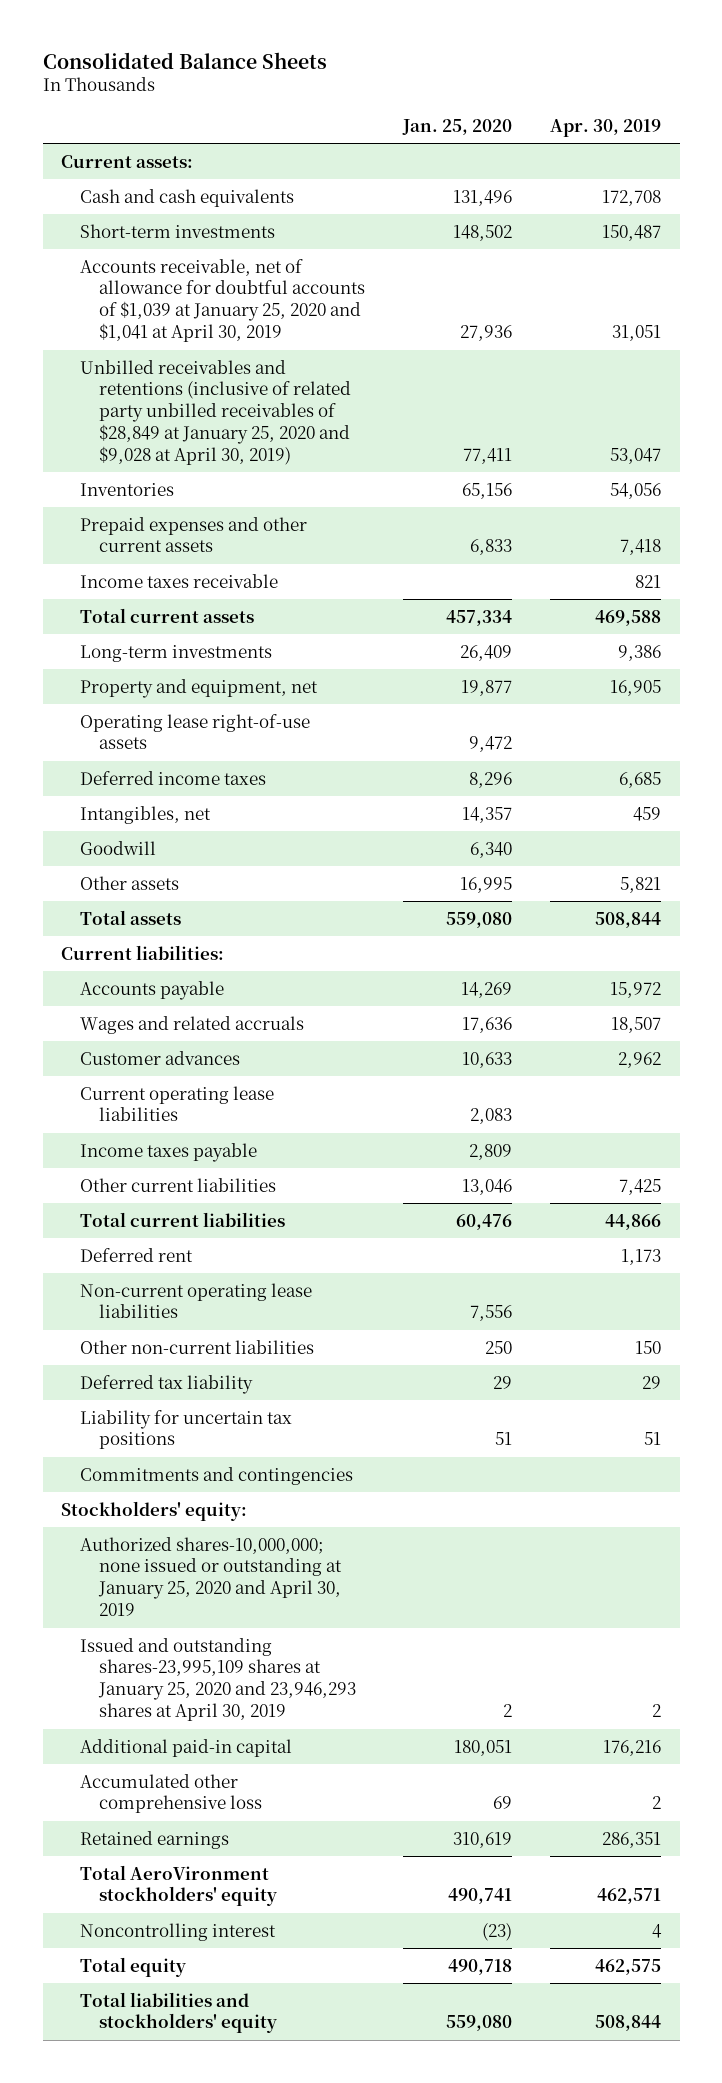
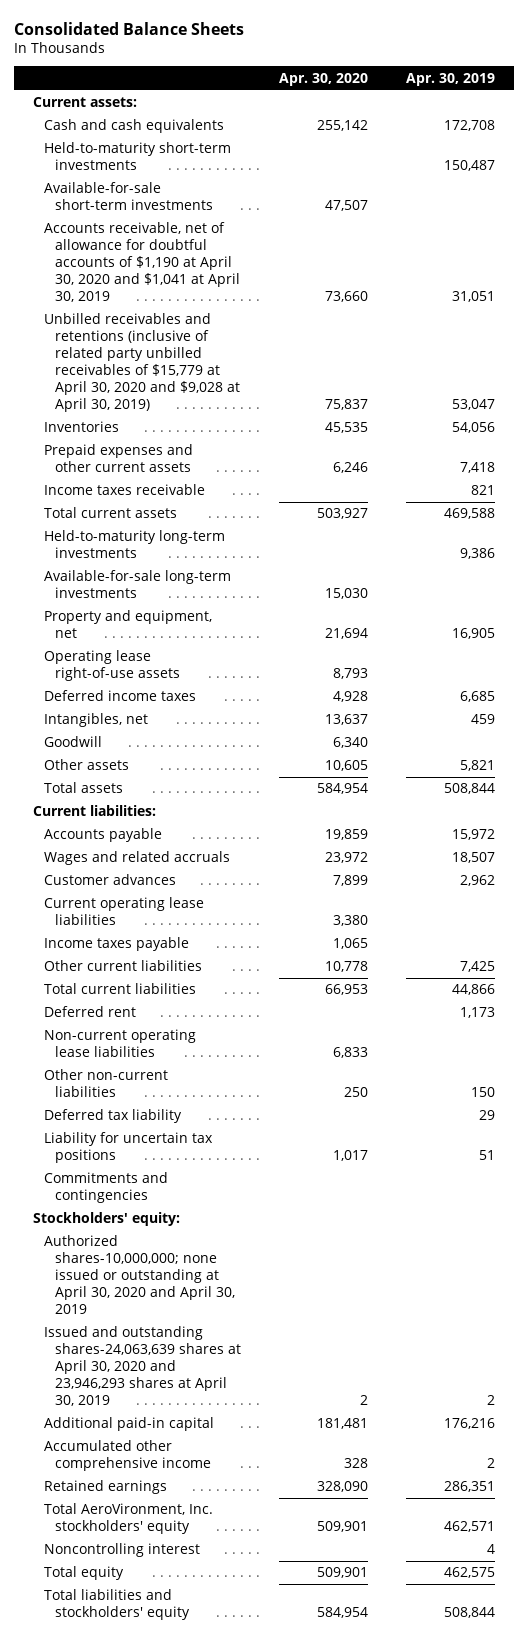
[401,118,512,135] Jan. 25, 2020 -> none
none -> [279,72,369,86] Apr. 30, 2020
[80,223,276,238] Short-term investments -> [43,142,231,171] Held-to-maturity short-term investments
none -> [43,182,213,211] Available-for-sale short-term investments
[80,258,366,343] Accounts receivable, net of allowance for doubtful accounts of $1,039 at January 25, 2020 and $1,041 at April 30, 2019 -> [43,222,240,303] Accounts receivable, net of allowance for doubtful accounts of $1,190 at April 30, 2020 and $1,041 at April 30, 2019
[80,359,352,465] Unbilled receivables and retentions (inclusive of related party unbilled receivables of $28,849 at January 25, 2020 and $9,028 at April 30, 2019) -> [43,313,240,413] Unbilled receivables and retentions (inclusive of related party unbilled receivables of $15,779 at April 30, 2020 and $9,028 at April 30, 2019)
[80,644,273,662] Long-term investments -> [43,530,225,559] Held-to-maturity long-term investments
none -> [43,570,231,599] Available-for-sale long-term investments
[80,1536,343,1617] Authorized shares-10,000,000; none issued or outstanding at January 25, 2020 and April 30, 2019 -> [43,1235,235,1315] Authorized shares-10,000,000; none issued or outstanding at April 30, 2020 and April 30, 2019
[80,1637,357,1722] Issued and outstanding shares-23,995,109 shares at January 25, 2020 and 23,946,293 shares at April 30, 2019 -> [43,1326,241,1407] Issued and outstanding shares-24,063,639 shares at April 30, 2020 and 23,946,293 shares at April 30, 2019
[80,1773,263,1814] Accumulated other comprehensive loss -> [43,1440,211,1472] Accumulated other comprehensive income
[80,1864,278,1907] Total AeroVironment stockholders' equity -> [43,1503,213,1535] Total AeroVironment, Inc. stockholders' equity

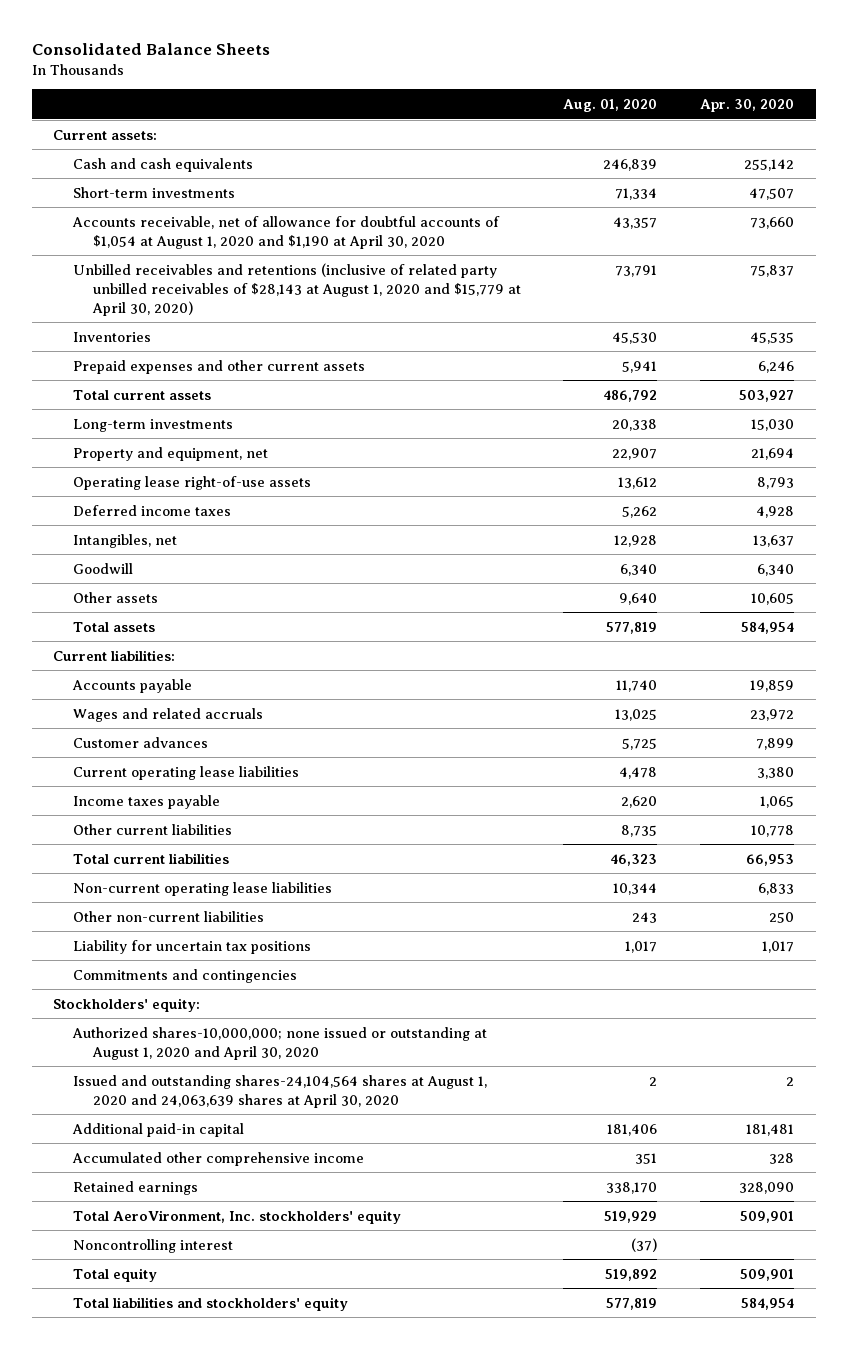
[406,72,496,86] Apr. 30, 2019 -> none
none -> [563,98,658,112] Aug. 01, 2020
[43,142,231,171] Held-to-maturity short-term investments -> none
[43,182,213,211] Available-for-sale short-term investments -> [72,186,235,198] Short-term investments
[43,222,240,303] Accounts receivable, net of allowance for doubtful accounts of $1,190 at April 30, 2020 and $1,041 at April 30, 2019 -> [71,215,500,249] Accounts receivable, net of allowance for doubtful accounts of $1,054 at August 1, 2020 and $1,190 at April 30, 2020
[43,313,240,413] Unbilled receivables and retentions (inclusive of related party unbilled receivables of $15,779 at April 30, 2020 and $9,028 at April 30, 2019) -> [72,262,521,316] Unbilled receivables and retentions (inclusive of related party unbilled receivables of $28,143 at August 1, 2020 and $15,779 at April 30, 2020)
[43,484,205,496] Income taxes receivable -> none
[43,530,225,559] Held-to-maturity long-term investments -> none
[43,570,231,599] Available-for-sale long-term investments -> [72,418,233,432] Long-term investments
[43,1006,136,1018] Deferred rent -> none
[43,1109,182,1124] Deferred tax liability -> none
[43,1235,235,1315] Authorized shares-10,000,000; none issued or outstanding at April 30, 2020 and April 30, 2019 -> [71,1026,487,1060] Authorized shares-10,000,000; none issued or outstanding at August 1, 2020 and April 30, 2020
[43,1326,241,1407] Issued and outstanding shares-24,063,639 shares at April 30, 2020 and 23,946,293 shares at April 30, 2019 -> [72,1074,487,1108] Issued and outstanding shares-24,104,564 shares at August 1, 2020 and 24,063,639 shares at April 30, 2020

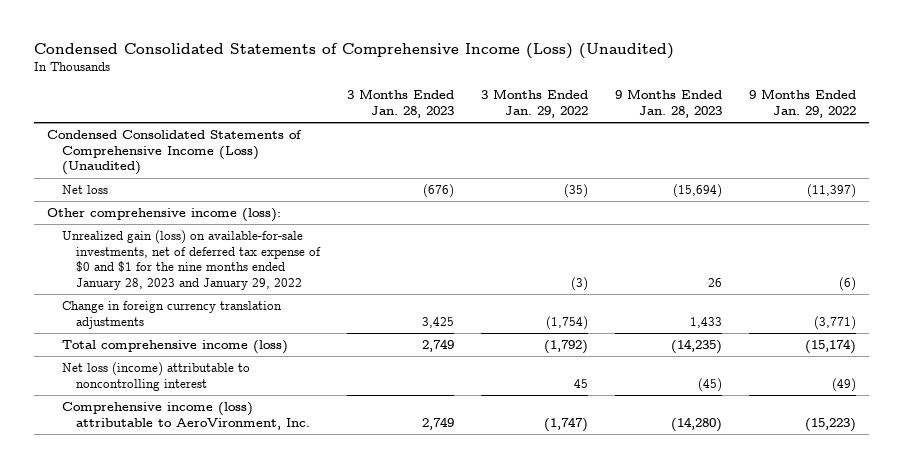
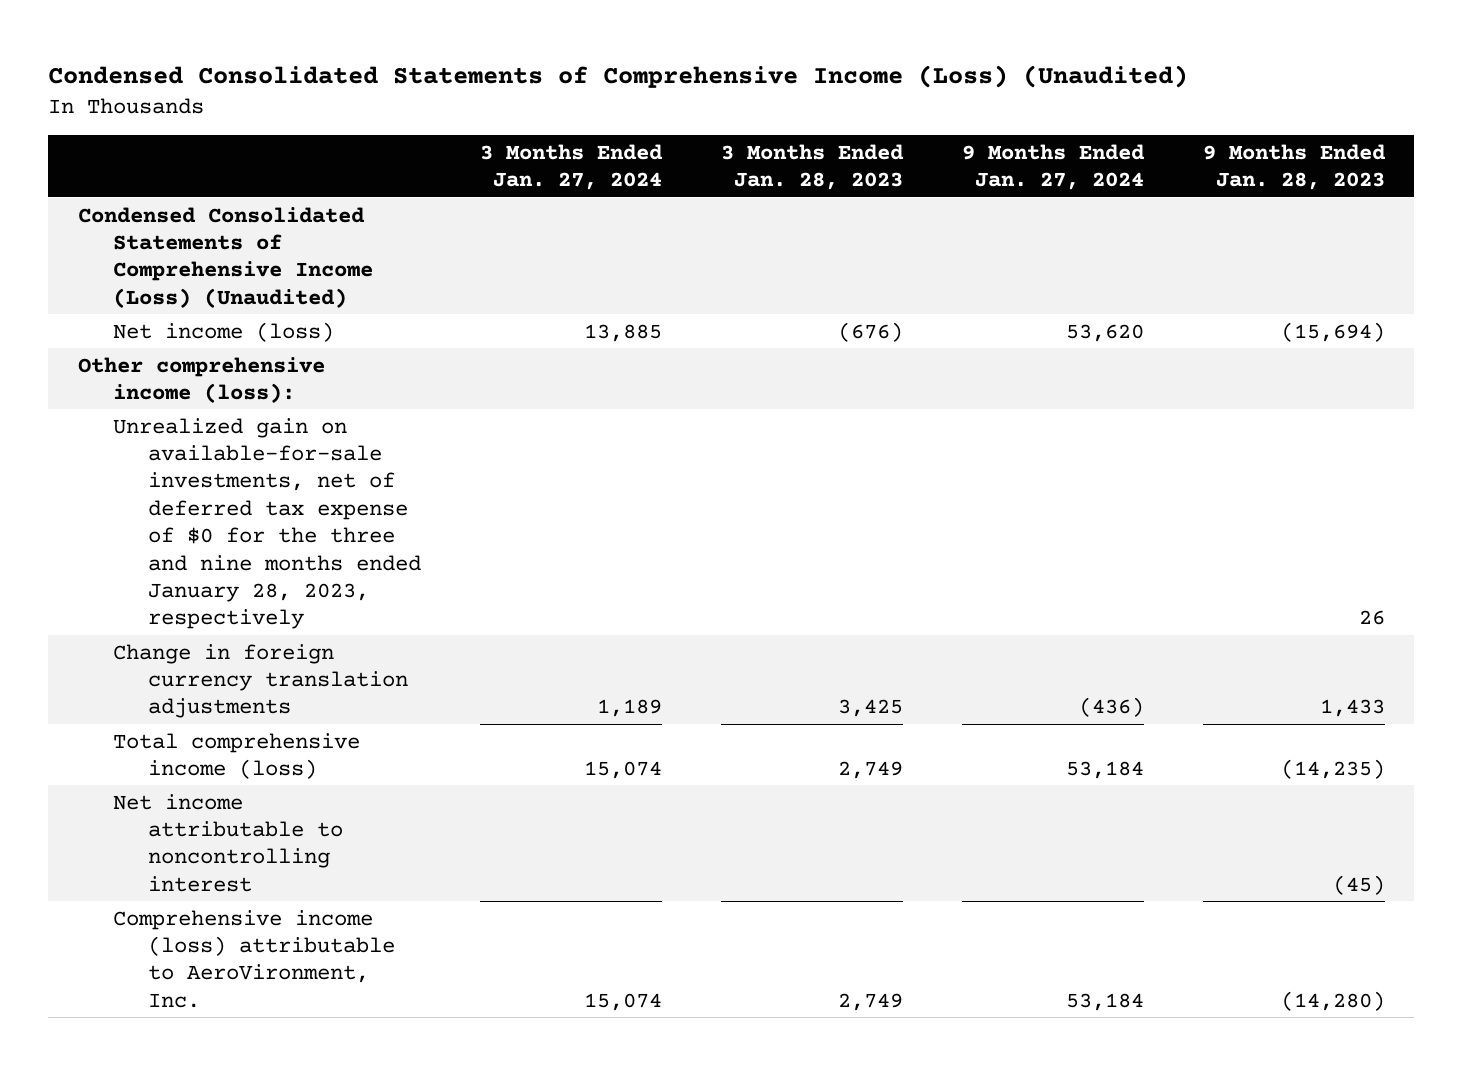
[481,89,589,118] 3 Months Ended Jan. 29, 2022 -> none
[748,89,856,118] 9 Months Ended Jan. 29, 2022 -> none
none -> [480,143,664,191] 3 Months Ended Jan. 27, 2024
none -> [961,143,1145,191] 9 Months Ended Jan. 27, 2024
[61,185,108,195] Net loss -> [112,321,334,342] Net income (loss)
[61,230,322,290] Unrealized gain (loss) on available-for-sale investments, net of deferred tax expense of $0 and $1 for the nine months ended January 28, 2023 and January 29, 2022 -> [112,417,422,630] Unrealized gain on available-for-sale investments, net of deferred tax expense of $0 for the three and nine months ended January 28, 2023, respectively
[61,362,250,391] Net loss (income) attributable to noncontrolling interest -> [112,793,344,892] Net income attributable to noncontrolling interest

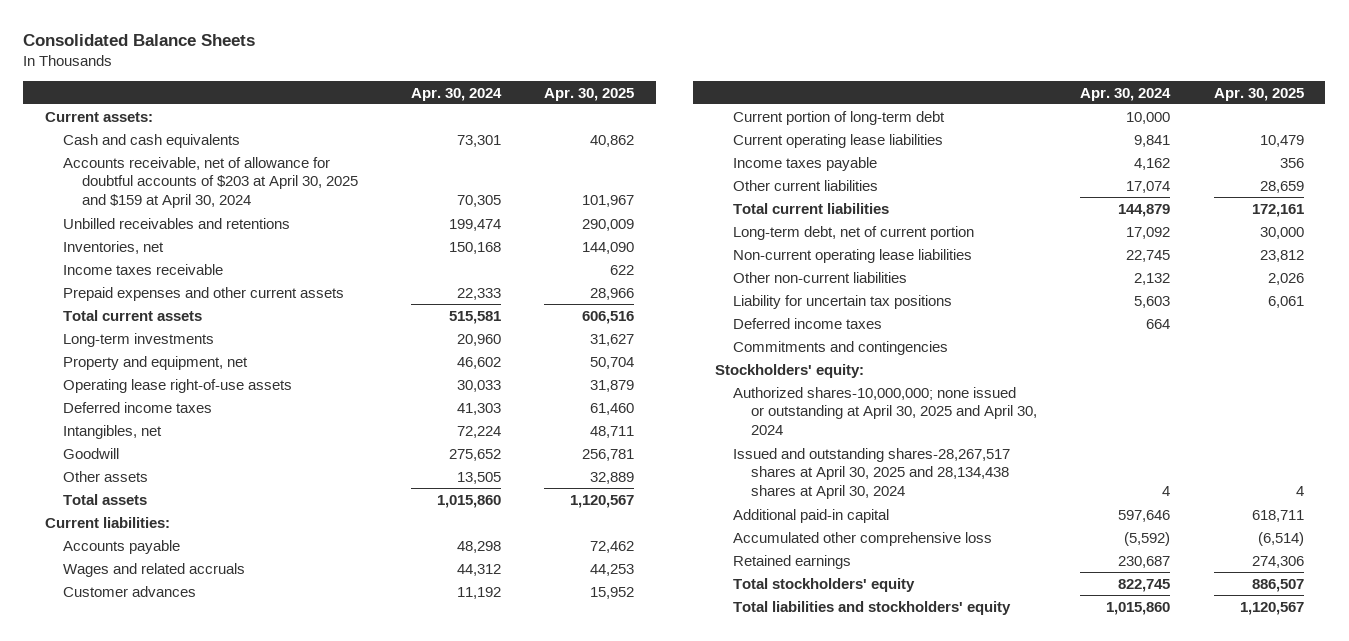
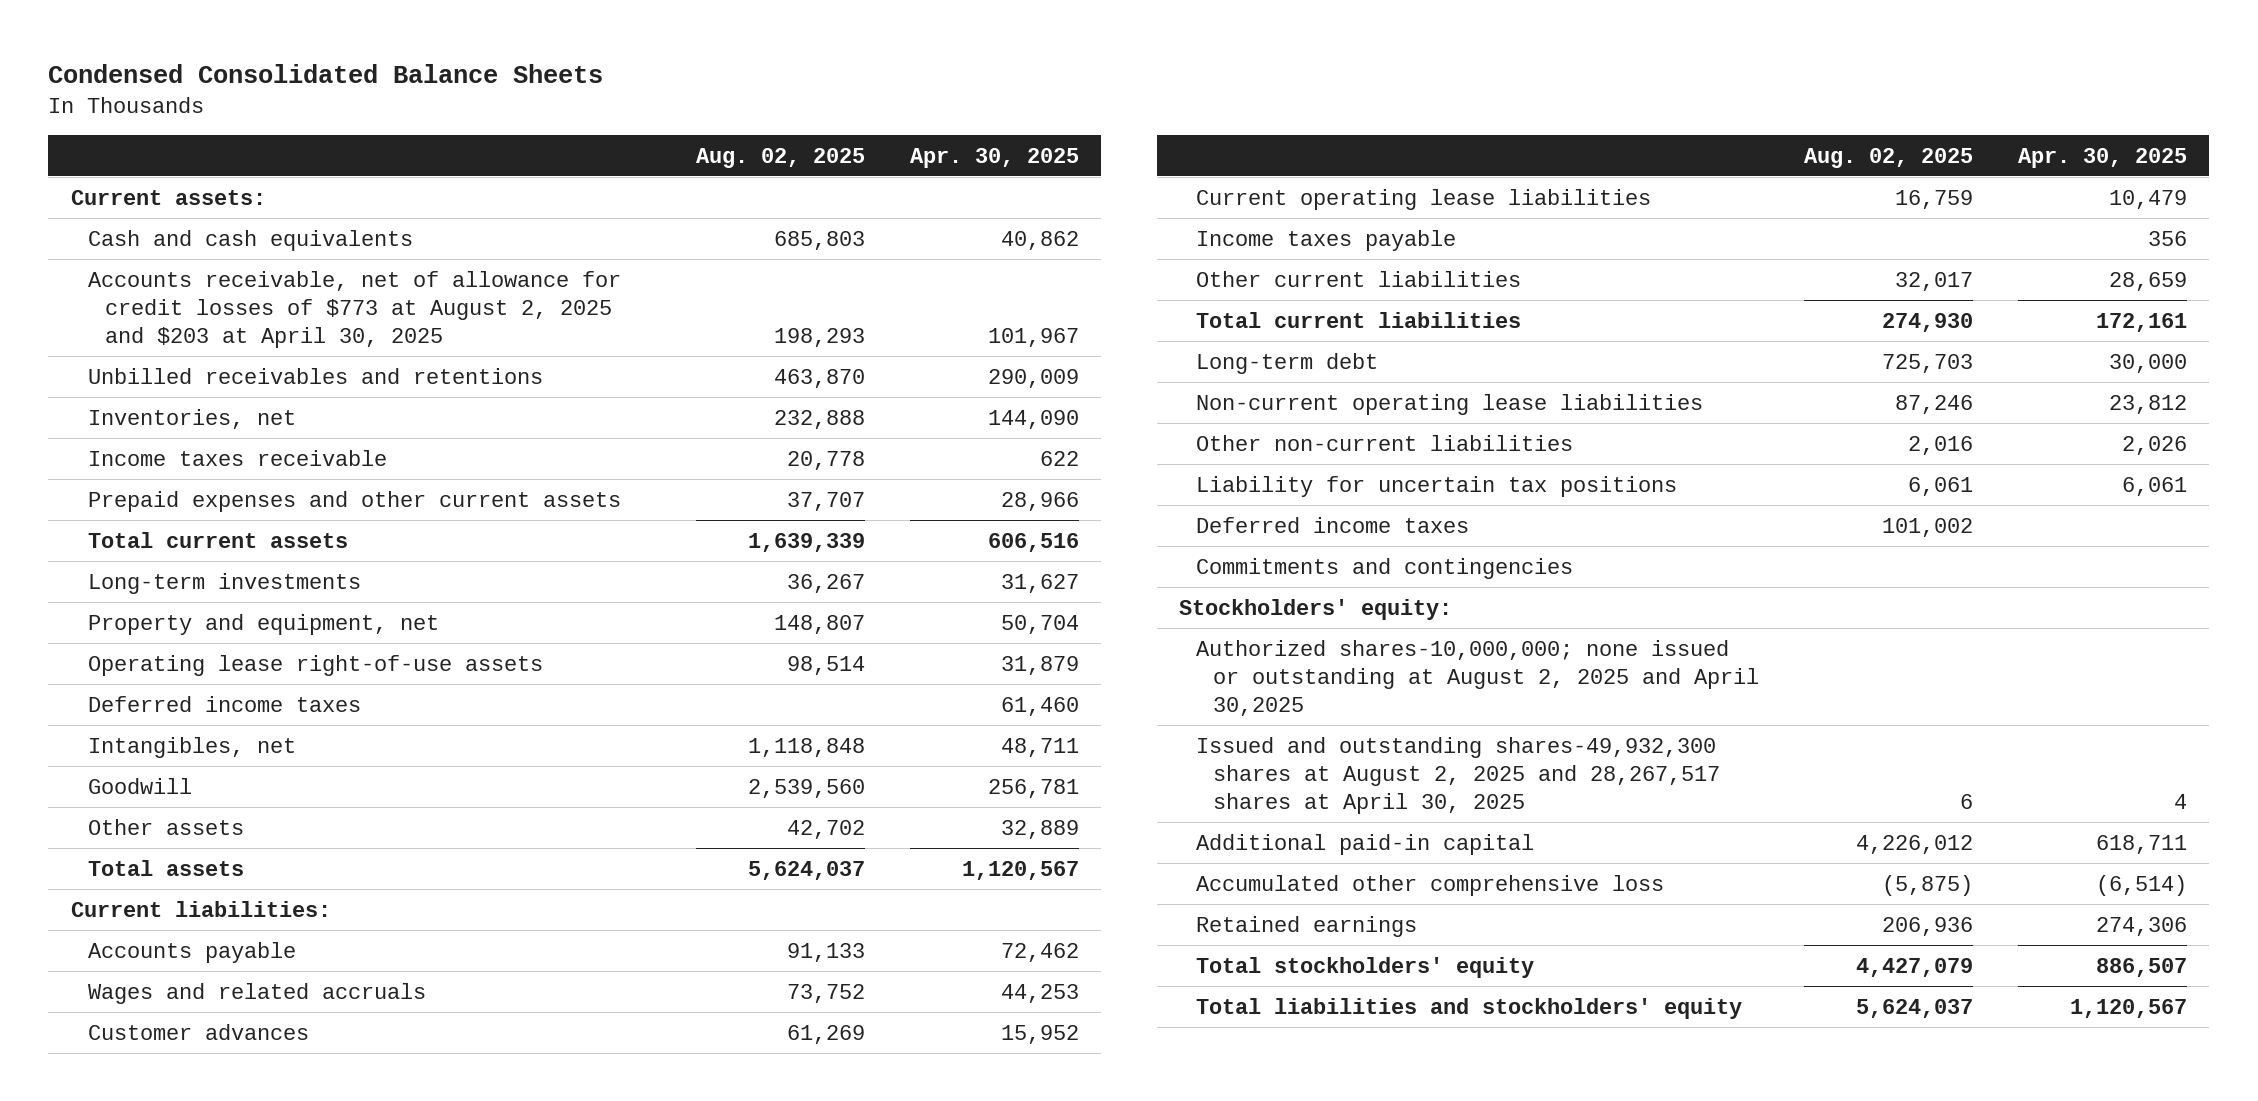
[23,34,256,47] Consolidated Balance Sheets -> [48,63,604,83] Condensed Consolidated Balance Sheets
[410,87,502,101] Apr. 30, 2024 -> none
none -> [695,147,865,168] Aug. 02, 2025
[63,156,358,209] Accounts receivable, net of allowance for doubtful accounts of $203 at April 30, 2025 and $159 at April 30, 2024 -> [87,270,621,348] Accounts receivable, net of allowance for credit losses of $773 at August 2, 2025 and $203 at April 30, 2025
[732,110,945,125] Current portion of long-term debt -> none
[732,225,974,240] Long-term debt, net of current portion -> [1196,352,1379,374] Long-term debt
[732,386,1038,436] Authorized shares-10,000,000; none issued or outstanding at April 30, 2025 and April 30, 2024 -> [1196,639,1760,716] Authorized shares-10,000,000; none issued or outstanding at August 2, 2025 and April 30,2025
[732,447,1010,500] Issued and outstanding shares-28,267,517 shares at April 30, 2025 and 28,134,438 shares at April 30, 2024 -> [1196,736,1721,814] Issued and outstanding shares-49,932,300 shares at August 2, 2025 and 28,267,517 shares at April 30, 2025

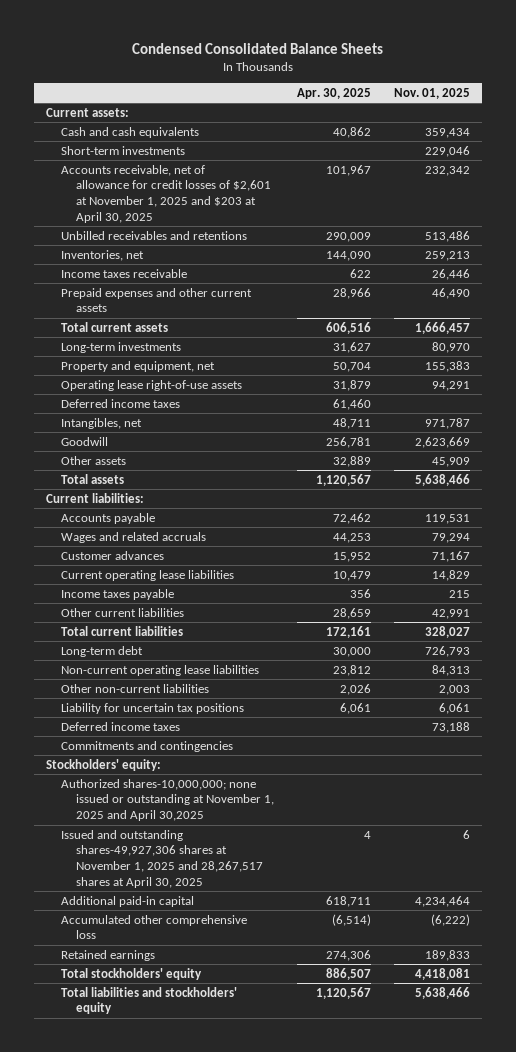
[695,147,865,168] Aug. 02, 2025 -> none
none -> [394,87,471,99] Nov. 01, 2025
none -> [61,145,186,155] Short-term investments
[87,270,621,348] Accounts receivable, net of allowance for credit losses of $773 at August 2, 2025 and $203 at April 30, 2025 -> [61,164,272,223] Accounts receivable, net of allowance for credit losses of $2,601 at November 1, 2025 and $203 at April 30, 2025
[1196,639,1760,716] Authorized shares-10,000,000; none issued or outstanding at August 2, 2025 and April 30,2025 -> [61,778,275,822] Authorized shares-10,000,000; none issued or outstanding at November 1, 2025 and April 30,2025
[1196,736,1721,814] Issued and outstanding shares-49,932,300 shares at August 2, 2025 and 28,267,517 shares at April 30, 2025 -> [61,829,264,888] Issued and outstanding shares-49,927,306 shares at November 1, 2025 and 28,267,517 shares at April 30, 2025

